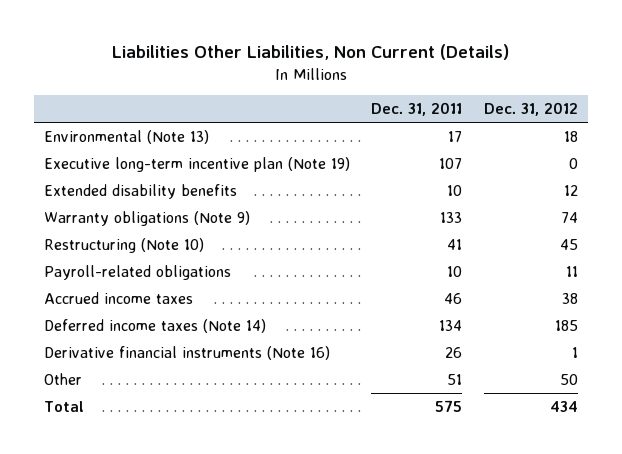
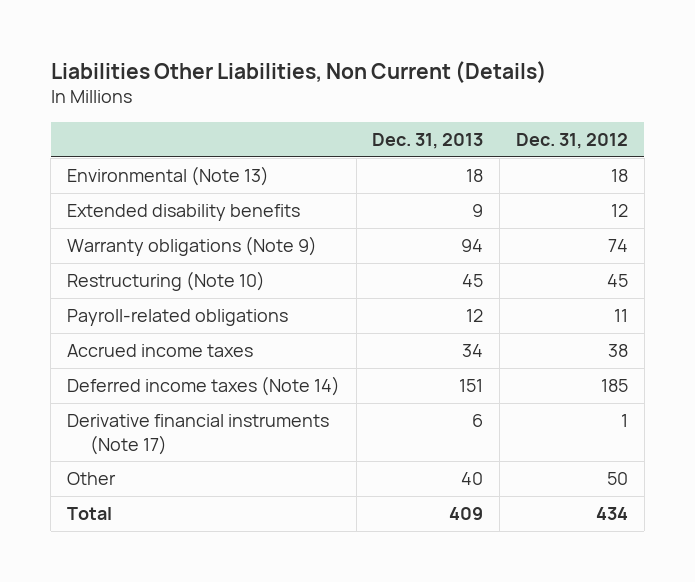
[371,102,463,117] Dec. 31, 2011 -> none
none -> [372,132,484,149] Dec. 31, 2013
[44,156,351,172] Executive long-term incentive plan (Note 19) -> none
[44,345,331,360] Derivative financial instruments (Note 16) -> [66,414,329,455] Derivative financial instruments (Note 17)

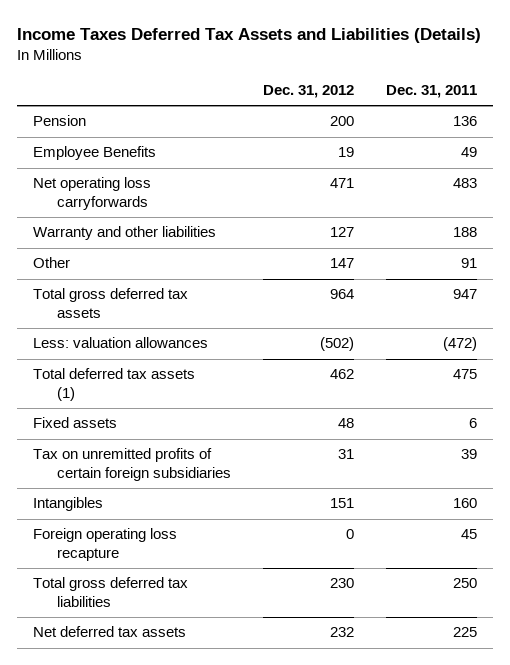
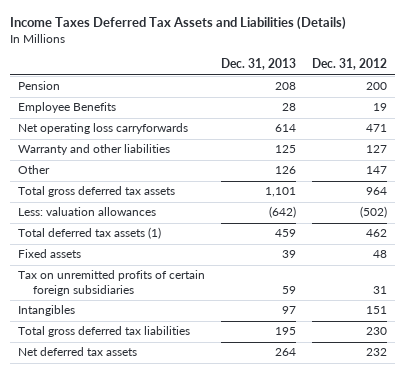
[386,85,478,99] Dec. 31, 2011 -> none
none -> [220,58,296,71] Dec. 31, 2013
[32,528,177,562] Foreign operating loss recapture -> none

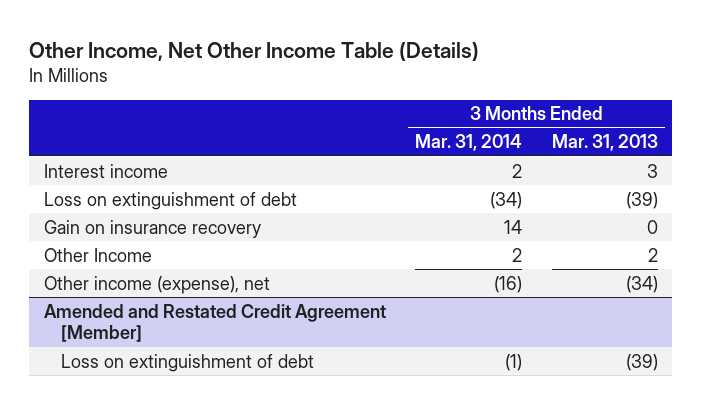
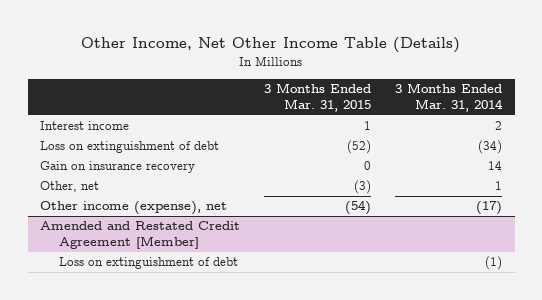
[551,134,658,152] Mar. 31, 2013 -> none
none -> [264,83,372,113] 3 Months Ended Mar. 31, 2015
[44,247,153,262] Other Income -> [39,181,99,193] Other, net
[512,247,523,262] 2 -> [495,181,503,191] 1
[494,275,523,293] (16) -> [476,201,503,216] (17)

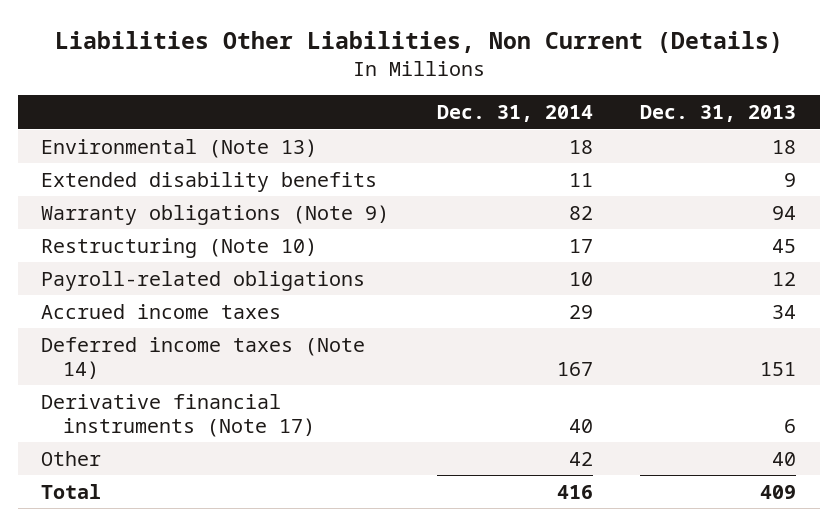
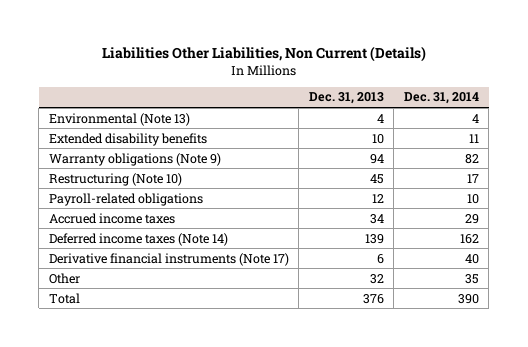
[568,139,593,154] 18 -> [471,113,479,123] 4
[772,139,797,154] 18 -> [376,113,384,123] 4
[784,172,797,187] 9 -> [371,133,384,144] 10
[556,361,593,376] 167 -> [459,233,479,244] 162
[760,361,797,376] 151 -> [364,233,384,244] 139
[568,451,593,466] 42 -> [464,273,479,284] 35
[772,451,797,466] 40 -> [369,273,384,284] 32
[556,484,593,499] 416 -> [457,293,479,304] 390
[760,484,797,499] 409 -> [362,293,384,304] 376

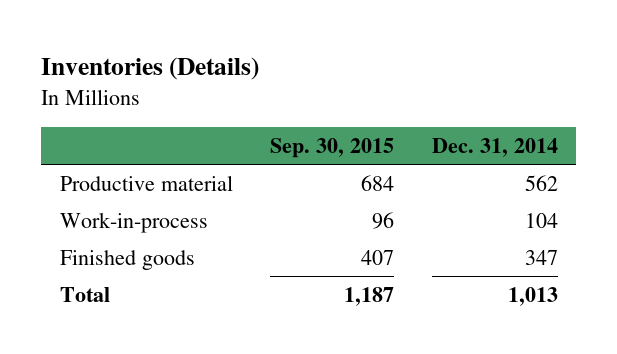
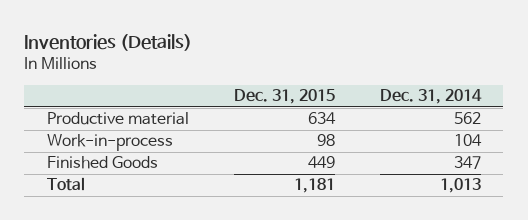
[270,137,395,158] Sep. 30, 2015 -> none
none -> [233,89,335,105] Dec. 31, 2015
[59,249,195,270] Finished goods -> [46,156,158,170] Finished Goods

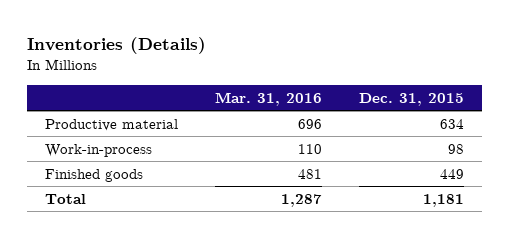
[379,89,482,105] Dec. 31, 2014 -> none
none -> [215,91,323,106] Mar. 31, 2016
[46,156,158,170] Finished Goods -> [45,168,144,182] Finished goods

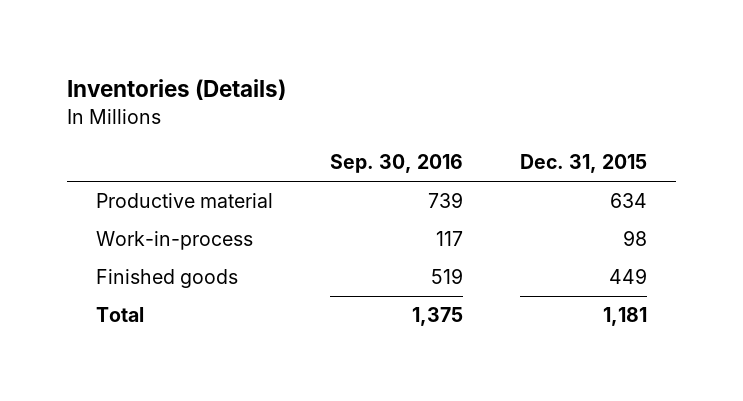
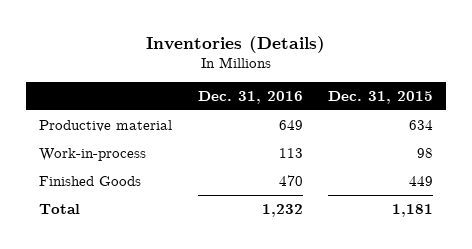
[329,154,463,174] Sep. 30, 2016 -> none
none -> [197,90,303,104] Dec. 31, 2016
[95,269,238,289] Finished goods -> [39,175,142,186] Finished Goods

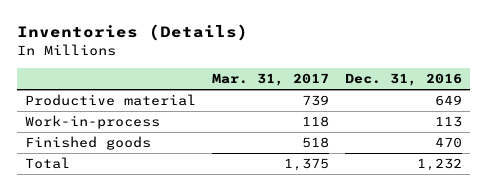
[327,90,433,104] Dec. 31, 2015 -> none
none -> [211,73,329,87] Mar. 31, 2017
[39,175,142,186] Finished Goods -> [25,136,152,151] Finished goods

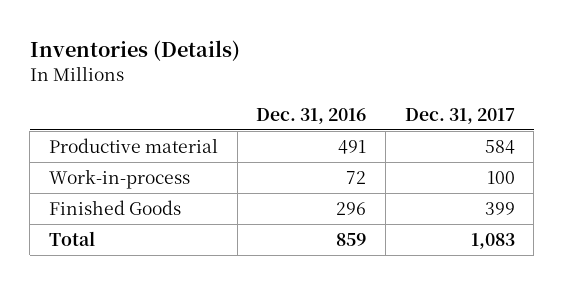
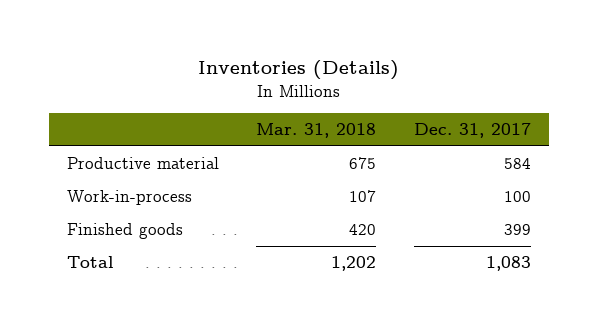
[256,107,367,124] Dec. 31, 2016 -> none
none -> [256,123,377,139] Mar. 31, 2018
[49,200,182,216] Finished Goods -> [67,222,184,239] Finished goods

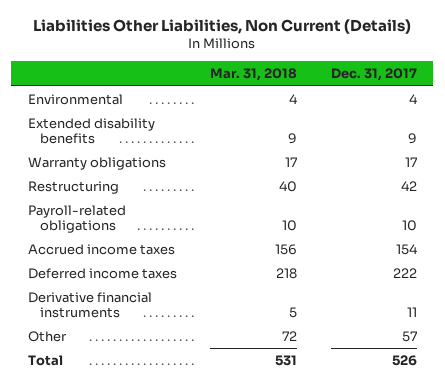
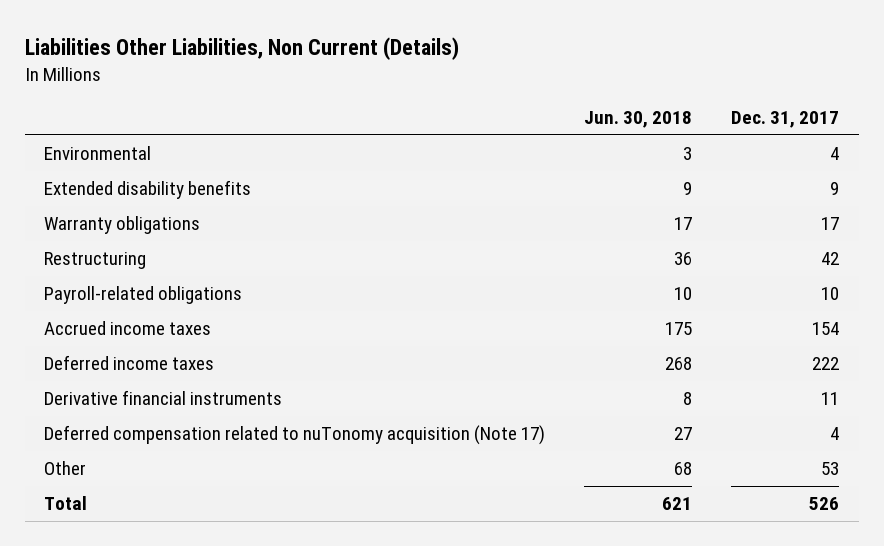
[210,68,298,82] Mar. 31, 2018 -> none
none -> [584,111,693,129] Jun. 30, 2018
none -> [44,425,546,446] Deferred compensation related to nuTonomy acquisition (Note 17)
[401,330,417,342] 57 -> [821,462,840,476] 53

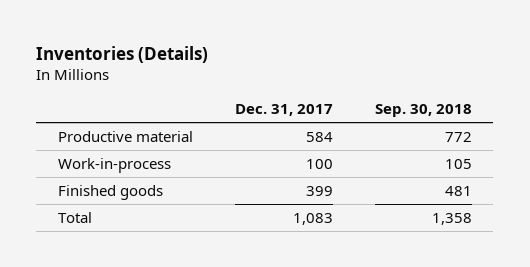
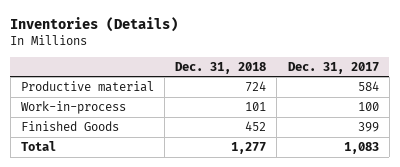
[375,103,473,117] Sep. 30, 2018 -> none
none -> [175,61,267,74] Dec. 31, 2018
[57,185,163,201] Finished goods -> [21,120,120,131] Finished Goods

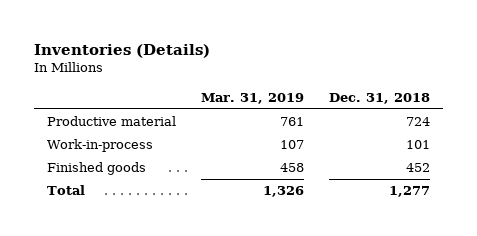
[287,61,379,74] Dec. 31, 2017 -> none
none -> [201,92,305,104] Mar. 31, 2019
[21,120,120,131] Finished Goods -> [46,162,146,176] Finished goods

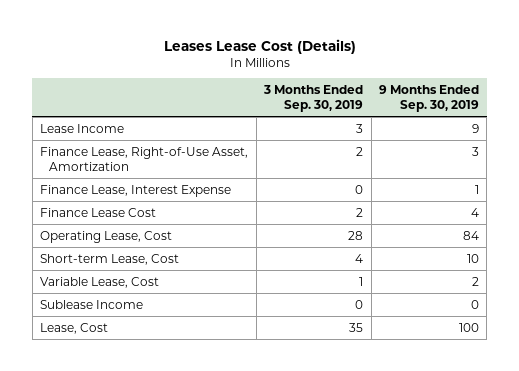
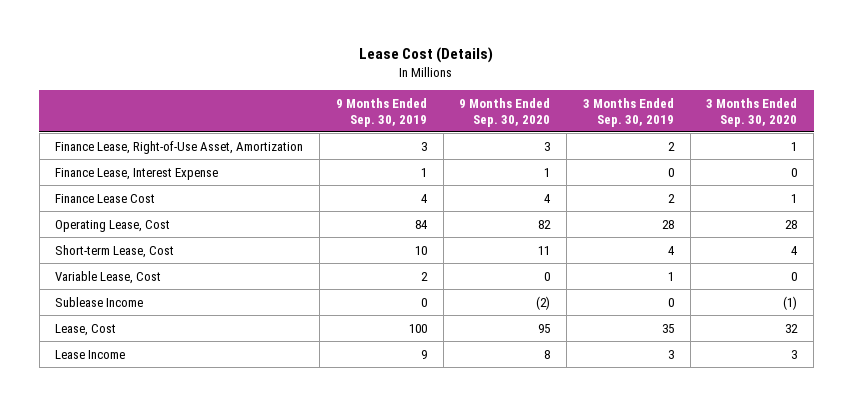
[163,38,356,54] Leases Lease Cost (Details) -> [359,47,494,64] Lease Cost (Details)
none -> [459,97,551,127] 9 Months Ended Sep. 30, 2020
none -> [706,97,798,127] 3 Months Ended Sep. 30, 2020
[40,123,125,133] Lease Income -> [55,349,126,359] Lease Income

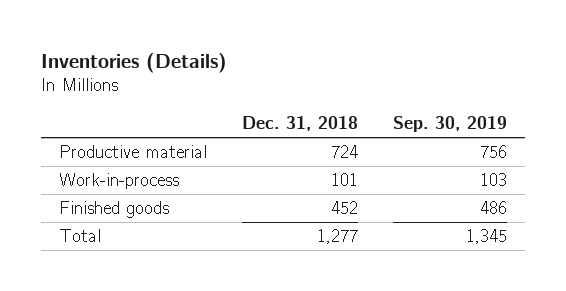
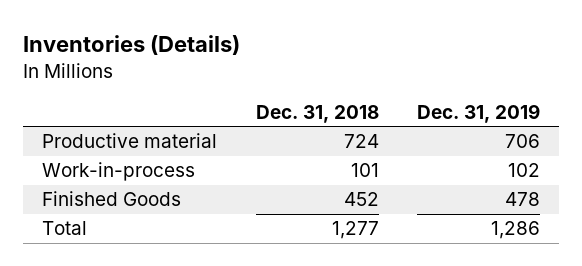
[393,115,508,132] Sep. 30, 2019 -> none
none -> [417,103,541,123] Dec. 31, 2019
[58,201,169,219] Finished goods -> [42,191,182,207] Finished Goods

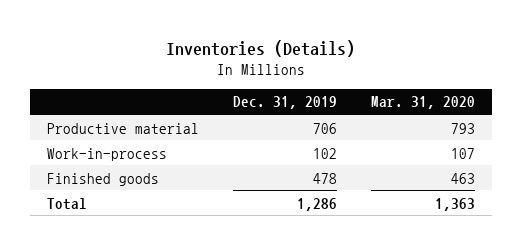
[255,104,379,123] Dec. 31, 2018 -> none
none -> [370,96,475,110] Mar. 31, 2020
[42,191,182,207] Finished Goods -> [47,172,160,186] Finished goods

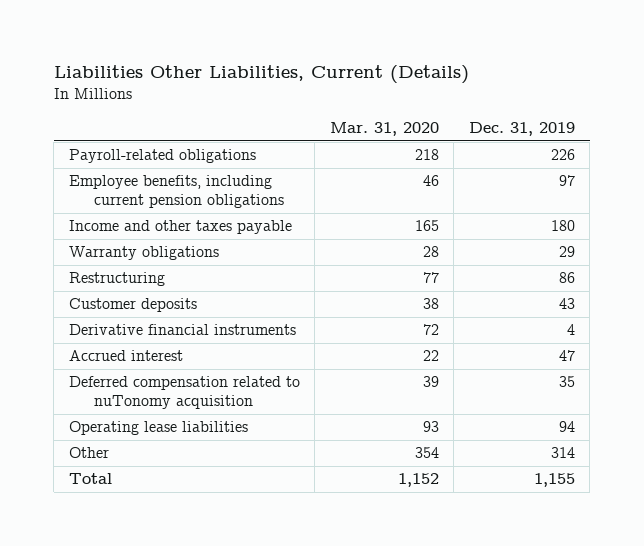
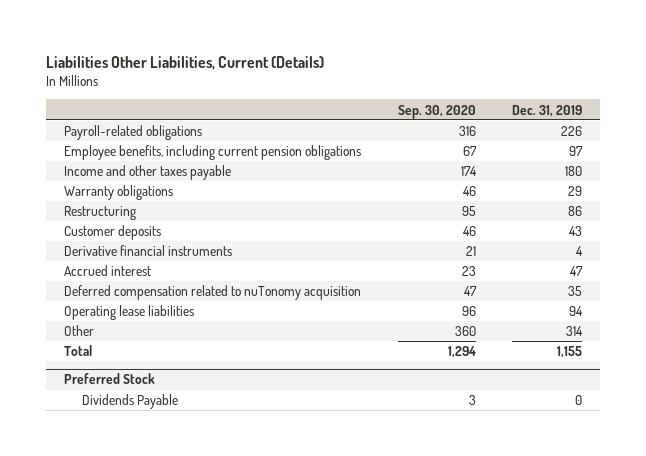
[329,121,439,136] Mar. 31, 2020 -> none
none -> [397,104,476,119] Sep. 30, 2020
none -> [64,373,156,385] Preferred Stock
none -> [82,394,179,410] Dividends Payable

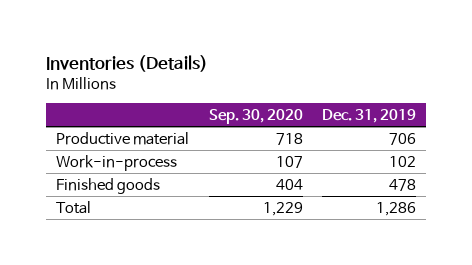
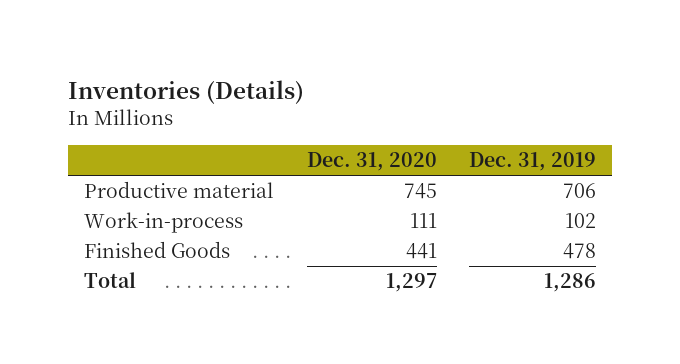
[208,108,303,124] Sep. 30, 2020 -> none
none -> [306,152,437,172] Dec. 31, 2020
[56,177,161,194] Finished goods -> [84,241,231,259] Finished Goods

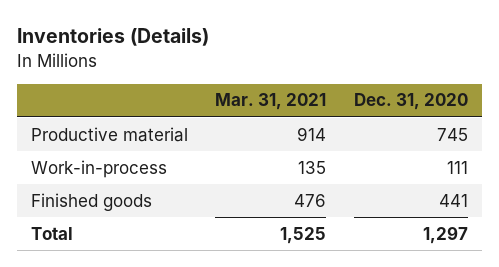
[469,152,597,172] Dec. 31, 2019 -> none
none -> [215,93,327,111] Mar. 31, 2021
[84,241,231,259] Finished Goods -> [30,192,152,211] Finished goods

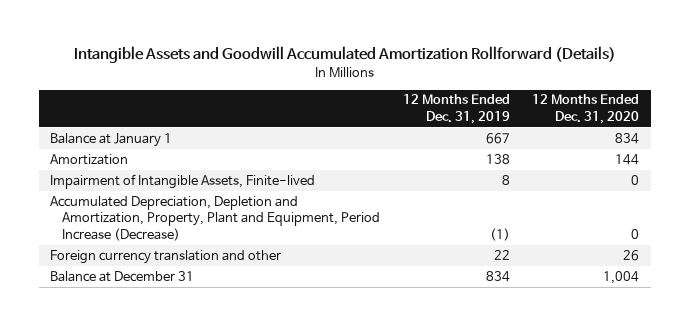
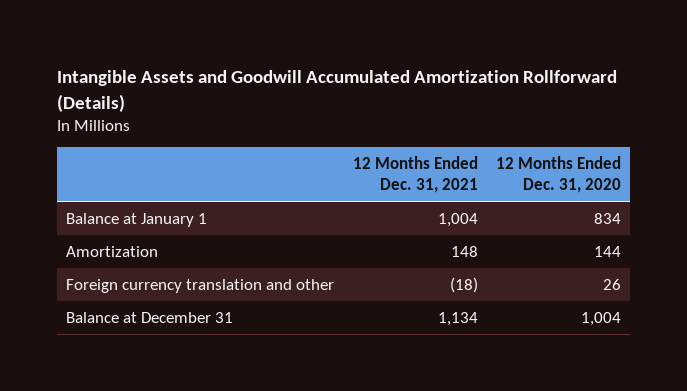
[402,94,510,125] 12 Months Ended Dec. 31, 2019 -> none
none -> [352,156,478,194] 12 Months Ended Dec. 31, 2021
[50,173,316,189] Impairment of Intangible Assets, Finite-lived -> none
[50,195,381,242] Accumulated Depreciation, Depletion and Amortization, Property, Plant and Equipment, Period Increase (Decrease) -> none

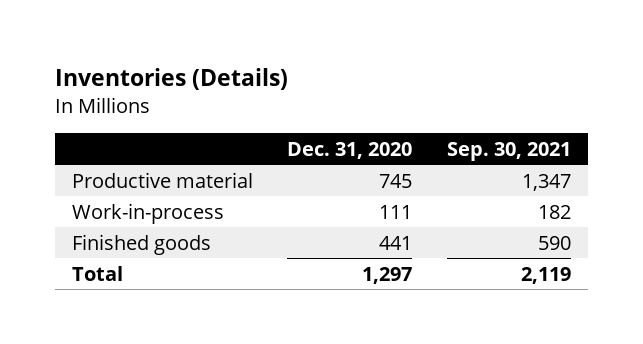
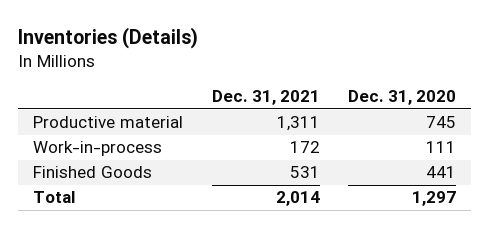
[446,141,571,161] Sep. 30, 2021 -> none
none -> [211,90,320,106] Dec. 31, 2021
[71,233,211,255] Finished goods -> [32,166,152,179] Finished Goods

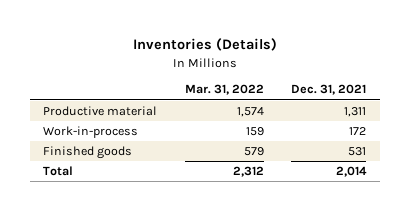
[348,90,457,106] Dec. 31, 2020 -> none
none -> [184,84,264,96] Mar. 31, 2022
[32,166,152,179] Finished Goods -> [43,146,133,160] Finished goods

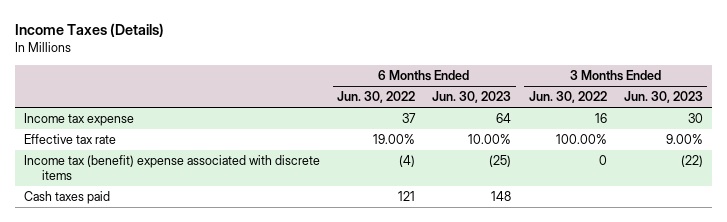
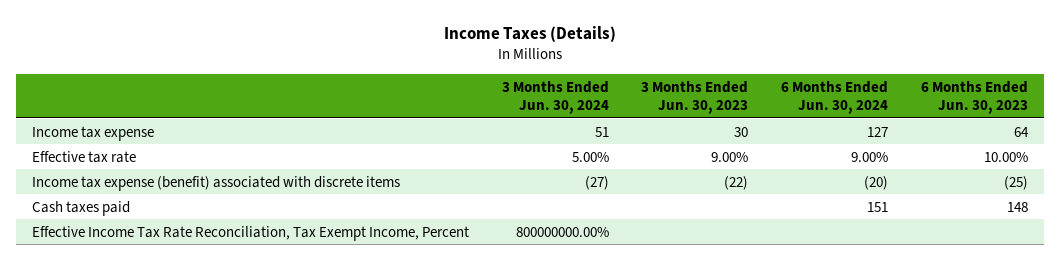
[337,91,416,104] Jun. 30, 2022 -> none
[528,91,607,104] Jun. 30, 2022 -> none
none -> [501,80,609,115] 3 Months Ended Jun. 30, 2024
none -> [781,80,889,115] 6 Months Ended Jun. 30, 2024
[23,155,320,181] Income tax (benefit) expense associated with discrete items -> [32,175,401,191] Income tax expense (benefit) associated with discrete items
none -> [32,225,470,241] Effective Income Tax Rate Reconciliation, Tax Exempt Income, Percent

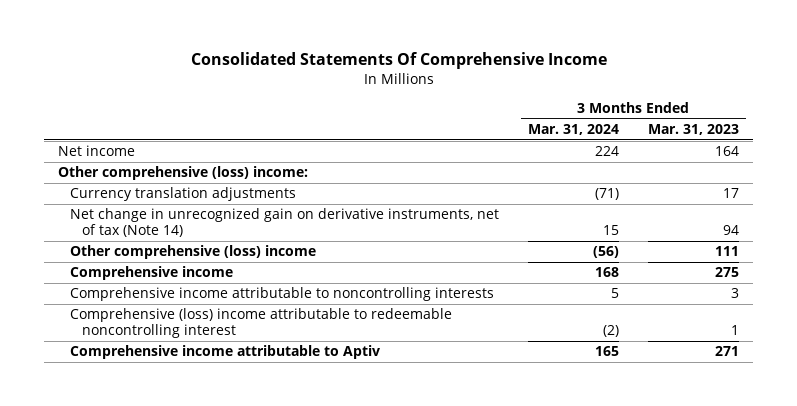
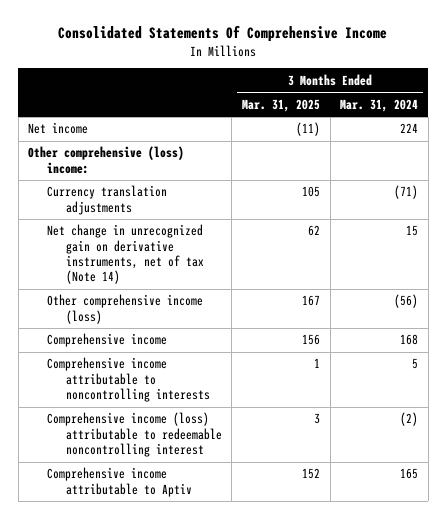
[647,124,739,136] Mar. 31, 2023 -> none
none -> [242,98,321,112] Mar. 31, 2025
[70,245,317,260] Other comprehensive (loss) income -> [47,294,204,324] Other comprehensive income (loss)
[70,308,453,339] Comprehensive (loss) income attributable to redeemable noncontrolling interest -> [47,412,222,458] Comprehensive income (loss) attributable to redeemable noncontrolling interest

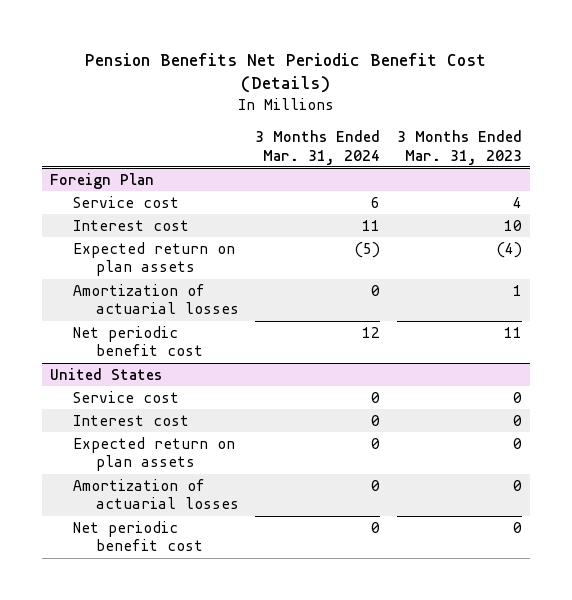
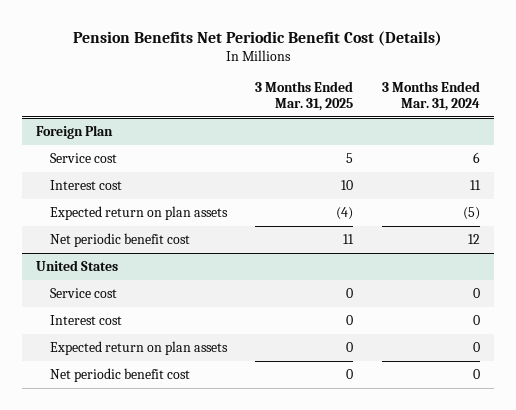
[396,130,522,165] 3 Months Ended Mar. 31, 2023 -> none
none -> [255,81,354,112] 3 Months Ended Mar. 31, 2025
[72,283,239,315] Amortization of actuarial losses -> none
[72,478,239,510] Amortization of actuarial losses -> none

